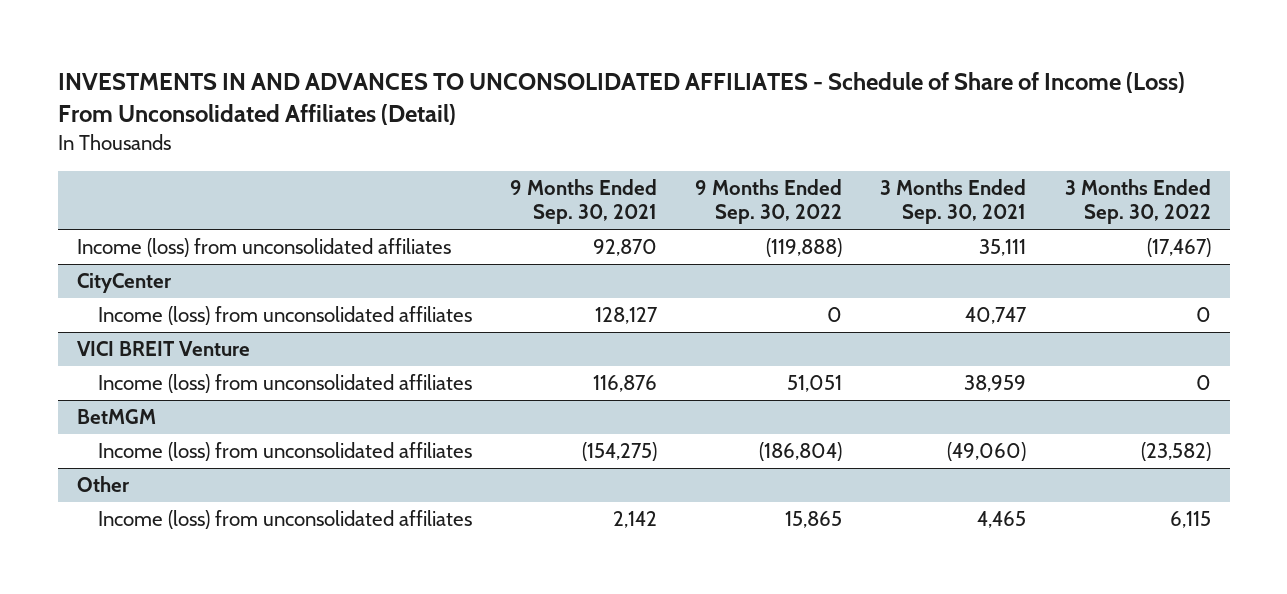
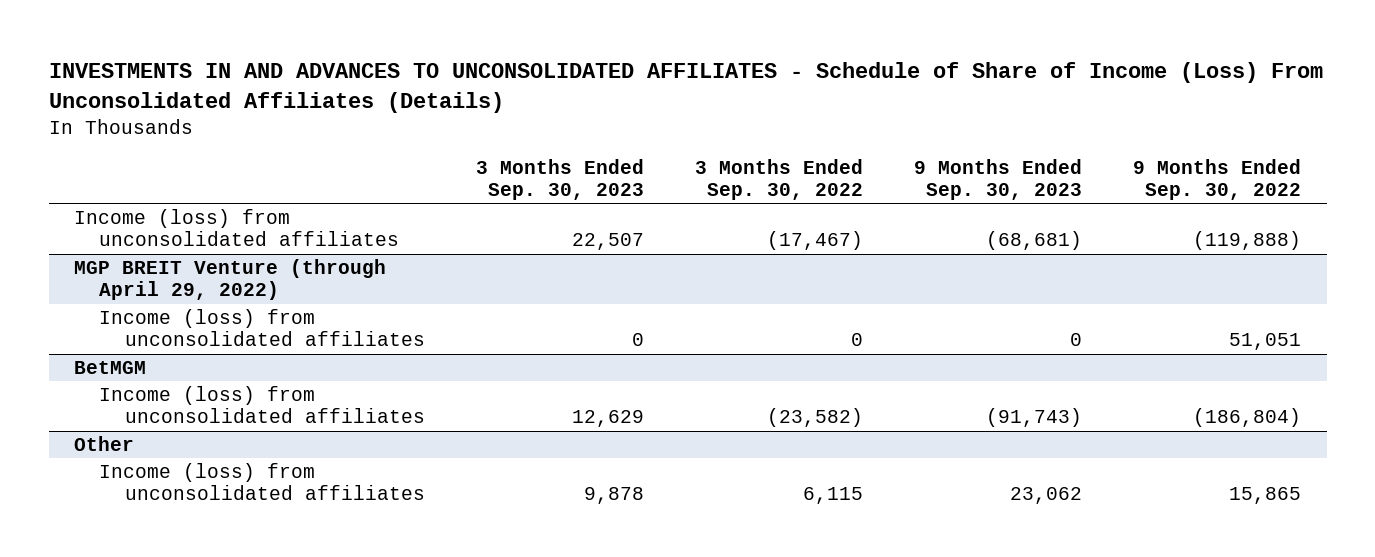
[57,71,1185,126] INVESTMENTS IN AND ADVANCES TO UNCONSOLIDATED AFFILIATES - Schedule of Share of Income (Loss) From Unconsolidated Affiliates (Detail) -> [48,62,1323,114] INVESTMENTS IN AND ADVANCES TO UNCONSOLIDATED AFFILIATES - Schedule of Share of Income (Loss) From Unconsolidated Affiliates (Details)
[510,179,658,225] 9 Months Ended Sep. 30, 2021 -> none
[880,179,1027,225] 3 Months Ended Sep. 30, 2021 -> none
none -> [475,158,644,201] 3 Months Ended Sep. 30, 2023
none -> [913,158,1082,201] 9 Months Ended Sep. 30, 2023
[76,273,172,294] CityCenter -> none
[98,306,473,326] Income (loss) from unconsolidated affiliates -> none
[76,341,250,357] VICI BREIT Venture -> none
none -> [74,258,387,301] MGP BREIT Venture (through April 29, 2022)

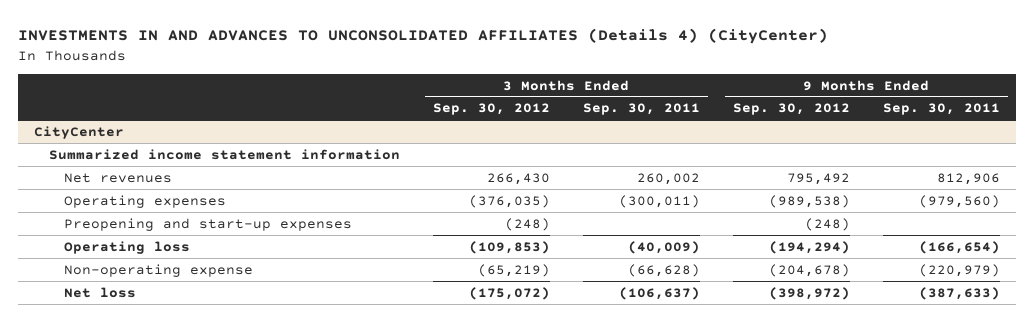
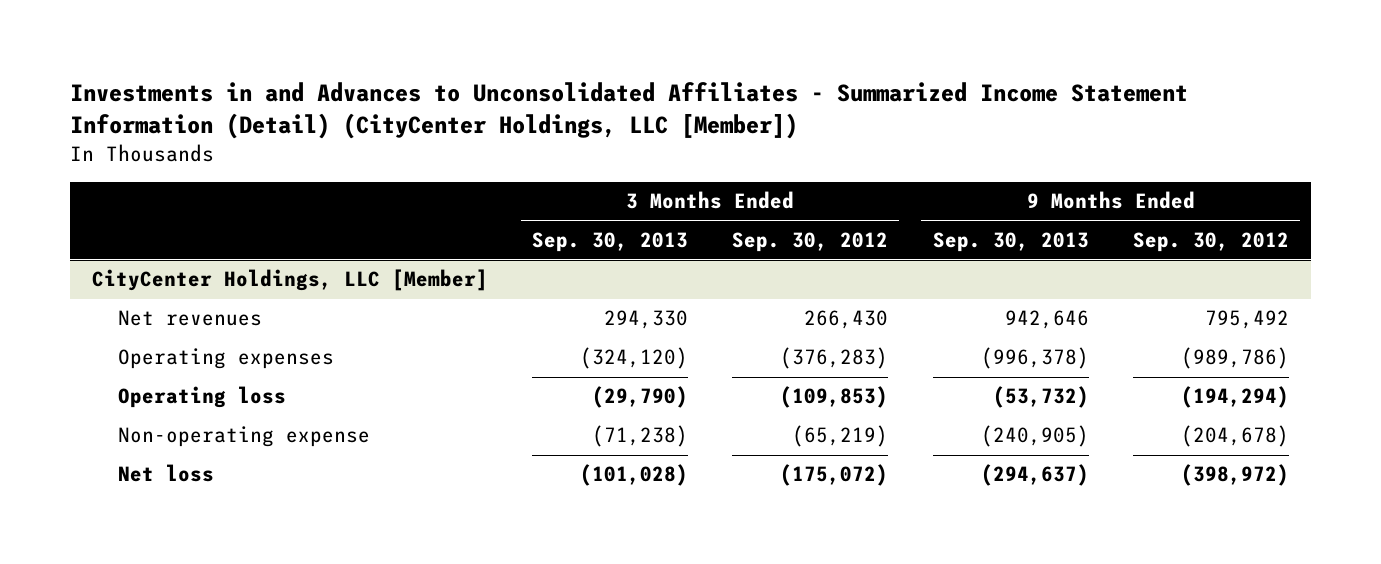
[17,28,828,45] INVESTMENTS IN AND ADVANCES TO UNCONSOLIDATED AFFILIATES (Details 4) (CityCenter) -> [69,82,1188,140] Investments in and Advances to Unconsolidated Affiliates - Summarized Income Statement Information (Detail) (CityCenter Holdings, LLC [Member])
[582,103,700,116] Sep. 30, 2011 -> none
[882,103,1000,116] Sep. 30, 2011 -> none
none -> [531,231,688,252] Sep. 30, 2013
none -> [932,231,1089,252] Sep. 30, 2013
[34,125,125,139] CityCenter -> none
[48,148,400,160] Summarized income statement information -> none
none -> [91,269,488,292] CityCenter Holdings, LLC [Member]
[63,217,352,231] Preopening and start-up expenses -> none
[468,194,550,208] (376,035) -> [780,347,889,370] (376,283)
[768,194,850,208] (989,538) -> [1180,347,1289,370] (989,786)

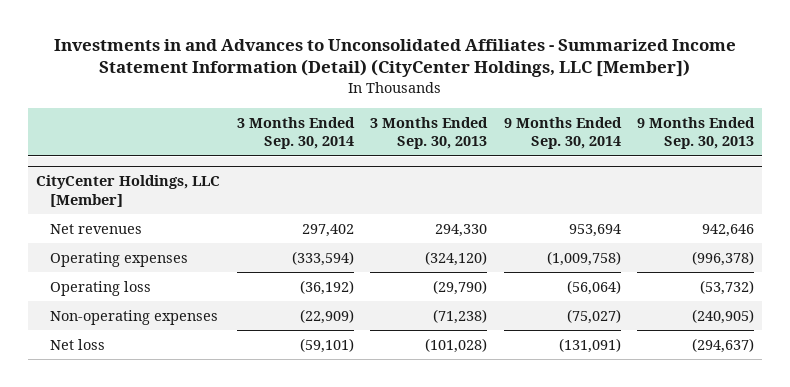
[732,231,889,252] Sep. 30, 2012 -> none
[1132,231,1289,252] Sep. 30, 2012 -> none
none -> [236,116,355,150] 3 Months Ended Sep. 30, 2014
none -> [503,116,622,150] 9 Months Ended Sep. 30, 2014
[117,426,370,448] Non-operating expense -> [49,310,218,326] Non-operating expenses

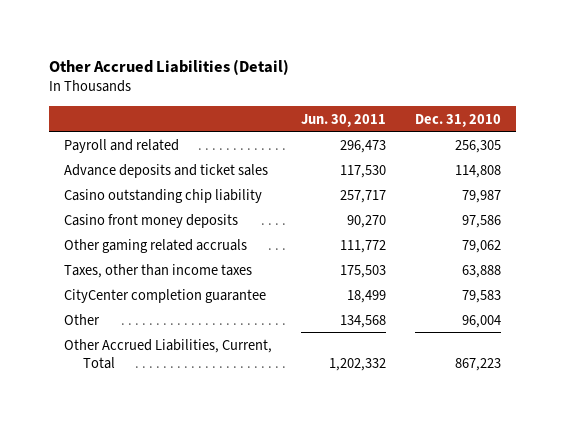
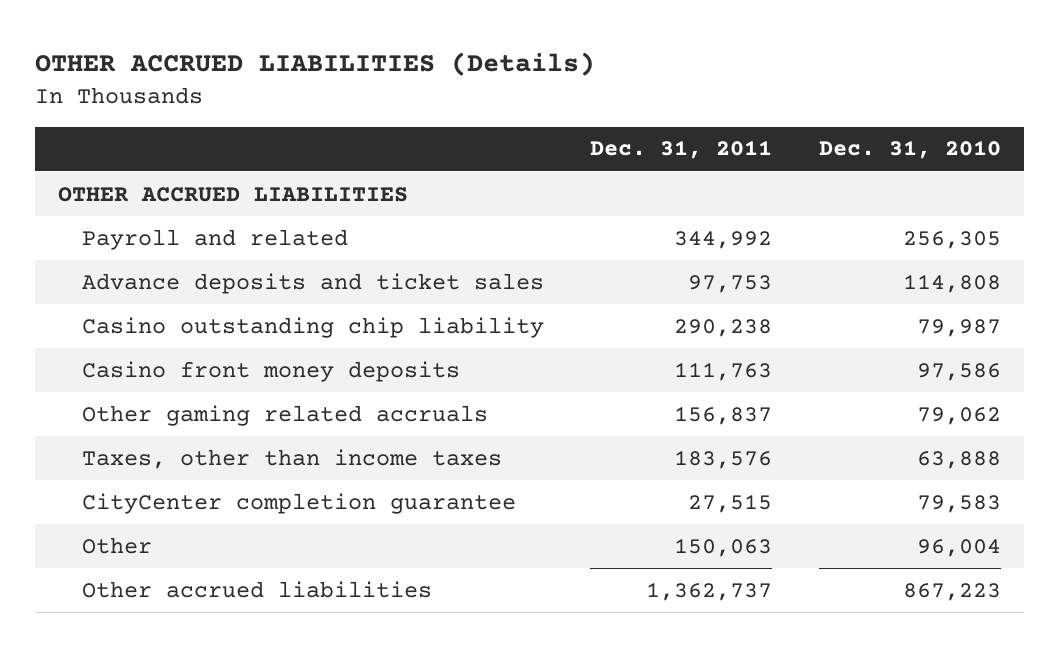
[49,58,290,75] Other Accrued Liabilities (Detail) -> [34,52,595,77] OTHER ACCRUED LIABILITIES (Details)
[300,113,386,127] Jun. 30, 2011 -> none
none -> [590,140,773,160] Dec. 31, 2011
none -> [58,186,409,202] OTHER ACCRUED LIABILITIES
[63,338,272,369] Other Accrued Liabilities, Current, Total -> [81,580,432,598] Other accrued liabilities

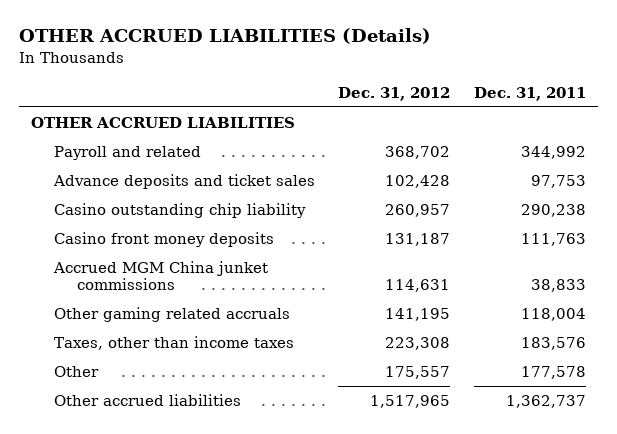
[818,140,1001,160] Dec. 31, 2010 -> none
none -> [338,86,451,101] Dec. 31, 2012
none -> [52,260,268,291] Accrued MGM China junket commissions
[674,405,773,425] 156,837 -> [520,307,586,321] 118,004
[81,492,516,514] CityCenter completion guarantee -> none
[674,537,773,557] 150,063 -> [520,365,586,379] 177,578

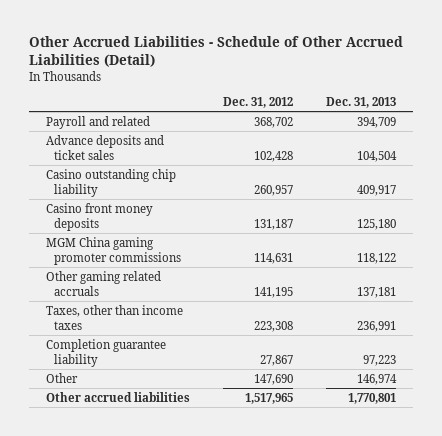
[18,28,431,45] OTHER ACCRUED LIABILITIES (Details) -> [29,35,404,67] Other Accrued Liabilities - Schedule of Other Accrued Liabilities (Detail)
[473,86,586,101] Dec. 31, 2011 -> none
none -> [326,96,397,108] Dec. 31, 2013
[30,116,295,128] OTHER ACCRUED LIABILITIES -> none
[52,260,268,291] Accrued MGM China junket commissions -> [45,236,182,265] MGM China gaming promoter commissions
none -> [45,338,166,367] Completion guarantee liability
[385,365,451,379] 175,557 -> [253,373,293,385] 147,690

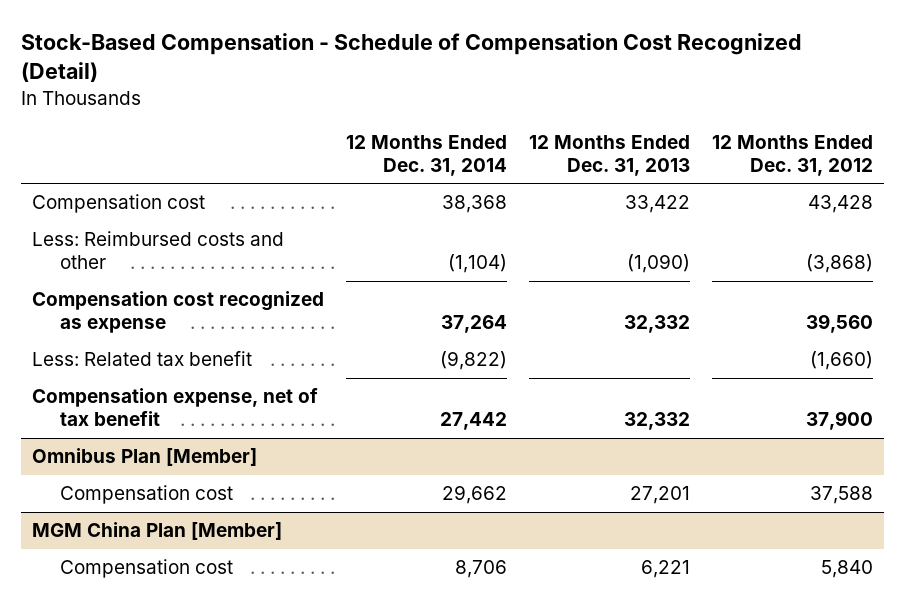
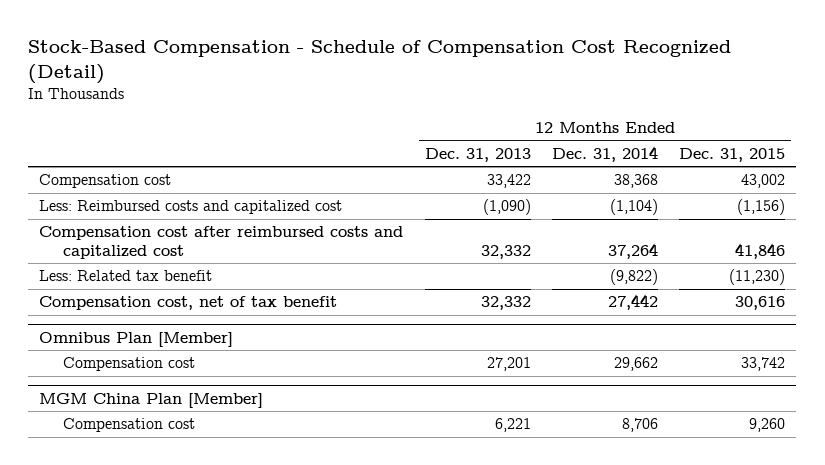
[711,134,873,176] 12 Months Ended Dec. 31, 2012 -> none
none -> [679,147,786,162] Dec. 31, 2015
[32,231,285,270] Less: Reimbursed costs and other -> [39,200,343,215] Less: Reimbursed costs and capitalized cost
[32,291,325,334] Compensation cost recognized as expense -> [39,226,404,259] Compensation cost after reimbursed costs and capitalized cost
[32,388,319,427] Compensation expense, net of tax benefit -> [39,296,338,311] Compensation cost, net of tax benefit

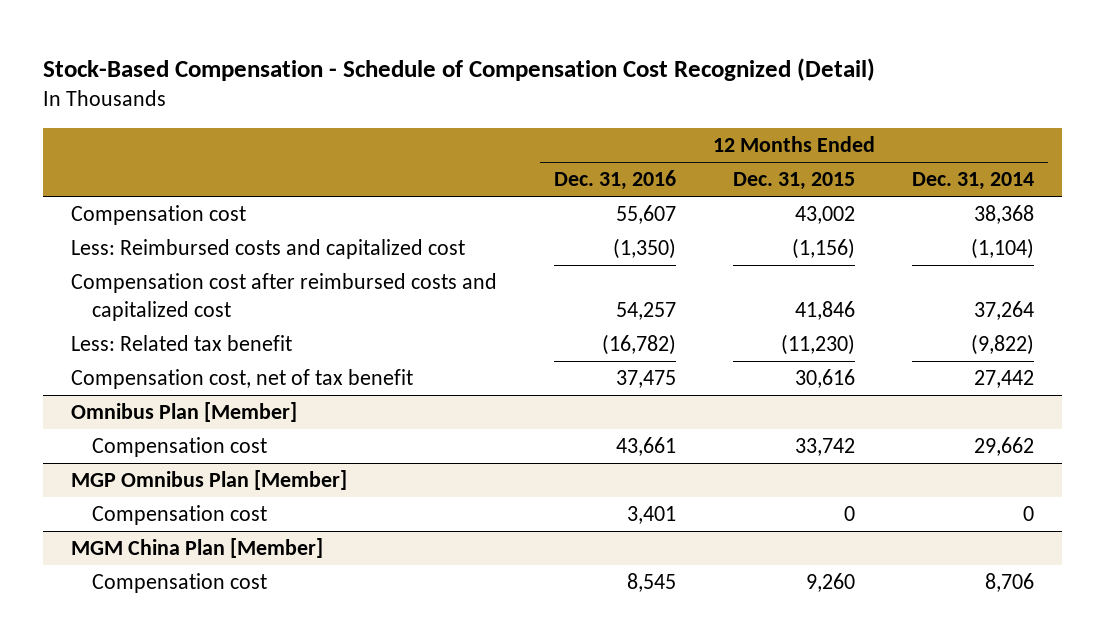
[424,147,531,162] Dec. 31, 2013 -> none
none -> [554,170,677,191] Dec. 31, 2016
none -> [71,470,348,491] MGP Omnibus Plan [Member]
none -> [92,505,268,526] Compensation cost

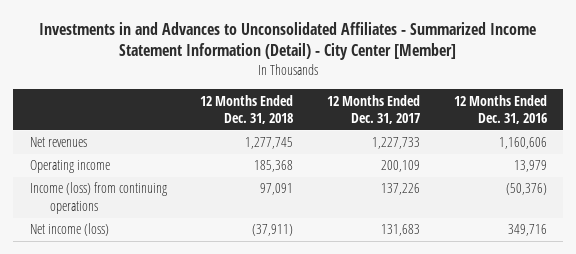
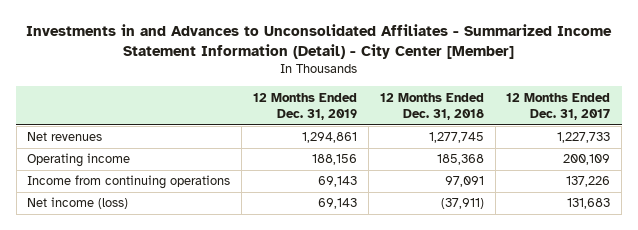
[453,94,547,125] 12 Months Ended Dec. 31, 2016 -> none
none -> [253,92,358,121] 12 Months Ended Dec. 31, 2019
[29,182,167,215] Income (loss) from continuing operations -> [27,175,231,190] Income from continuing operations

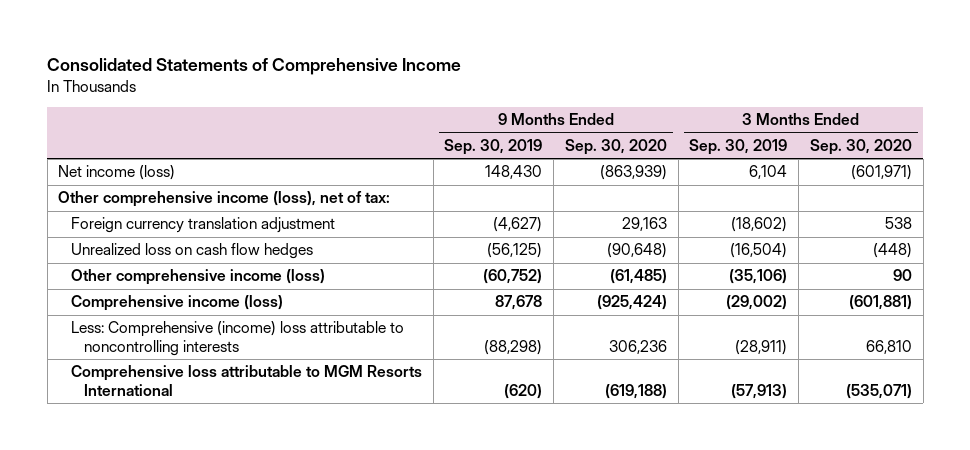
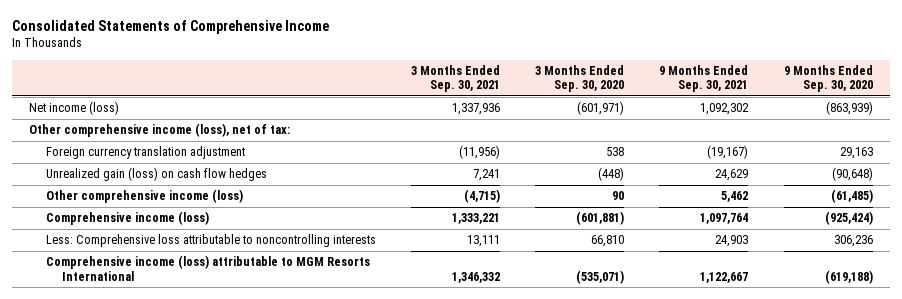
[444,139,543,156] Sep. 30, 2019 -> none
[689,139,788,156] Sep. 30, 2019 -> none
none -> [410,64,500,93] 3 Months Ended Sep. 30, 2021
none -> [659,64,749,93] 9 Months Ended Sep. 30, 2021
[71,243,314,260] Unrealized loss on cash flow hedges -> [45,167,267,182] Unrealized gain (loss) on cash flow hedges
[71,321,405,356] Less: Comprehensive (income) loss attributable to noncontrolling interests -> [45,234,376,248] Less: Comprehensive loss attributable to noncontrolling interests
[71,365,423,396] Comprehensive loss attributable to MGM Resorts International -> [45,255,370,281] Comprehensive income (loss) attributable to MGM Resorts International

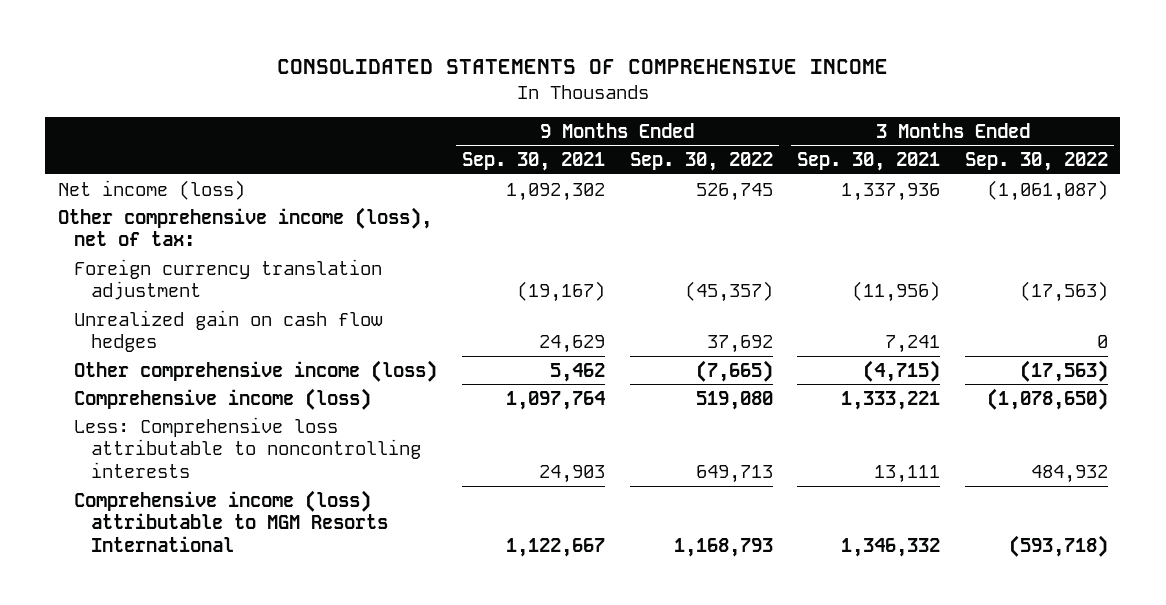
[11,19,329,34] Consolidated Statements of Comprehensive Income -> [276,58,888,74] CONSOLIDATED STATEMENTS OF COMPREHENSIVE INCOME
[535,64,625,93] 3 Months Ended Sep. 30, 2020 -> none
[783,64,873,93] 9 Months Ended Sep. 30, 2020 -> none
none -> [629,152,773,172] Sep. 30, 2022
none -> [965,152,1109,172] Sep. 30, 2022
[45,167,267,182] Unrealized gain (loss) on cash flow hedges -> [74,309,384,353] Unrealized gain on cash flow hedges

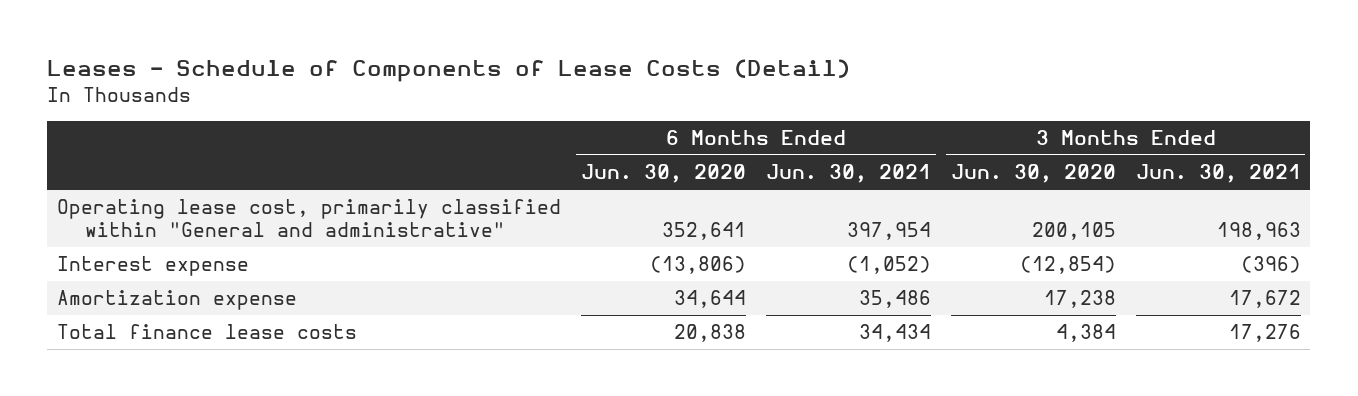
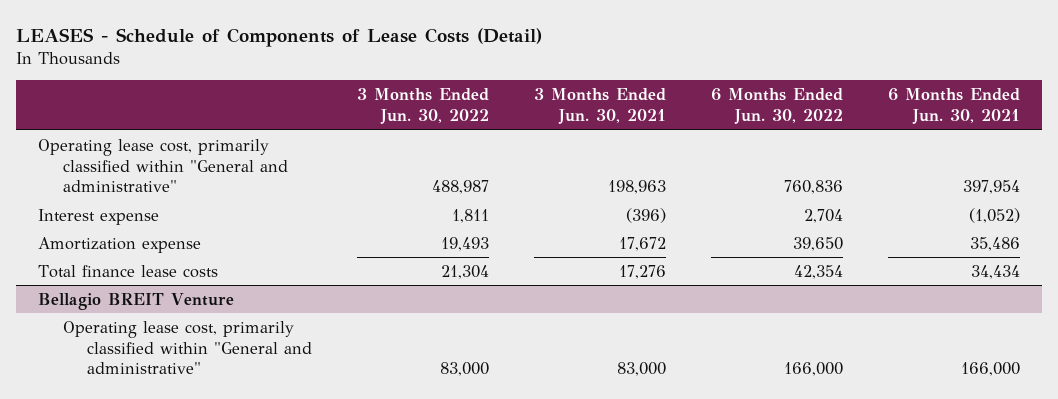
[47,59,851,83] Leases - Schedule of Components of Lease Costs (Detail) -> [15,27,542,47] LEASES - Schedule of Components of Lease Costs (Detail)
[580,164,746,184] Jun. 30, 2020 -> none
[950,164,1116,184] Jun. 30, 2020 -> none
none -> [356,88,489,125] 3 Months Ended Jun. 30, 2022
none -> [710,88,843,125] 6 Months Ended Jun. 30, 2022
none -> [38,292,235,310] Bellagio BREIT Venture
none -> [62,320,312,375] Operating lease cost, primarily classified within "General and administrative"

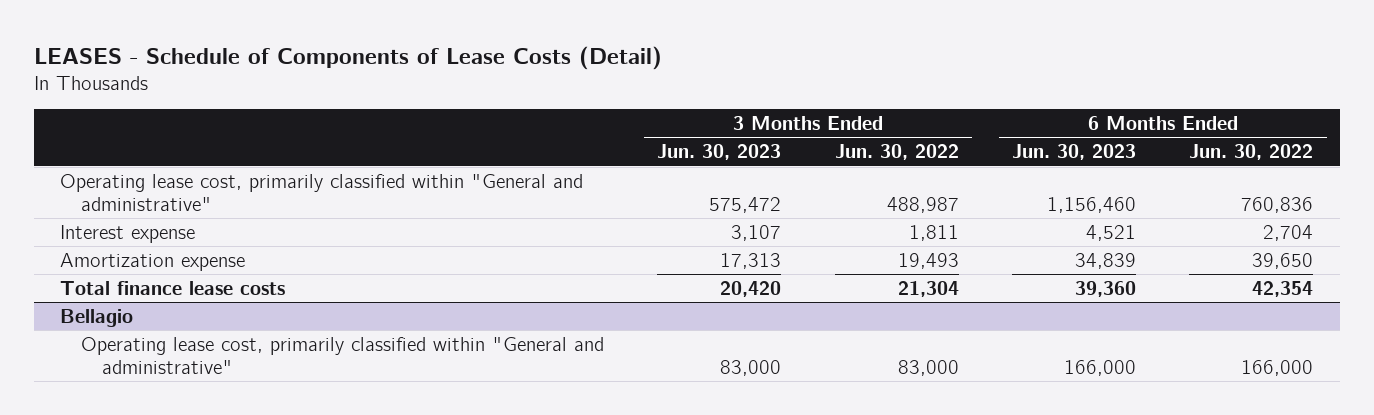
[533,88,666,125] 3 Months Ended Jun. 30, 2021 -> none
[887,88,1020,125] 6 Months Ended Jun. 30, 2021 -> none
none -> [657,144,782,161] Jun. 30, 2023
none -> [1012,144,1137,161] Jun. 30, 2023
[38,292,235,310] Bellagio BREIT Venture -> [60,308,134,327] Bellagio

